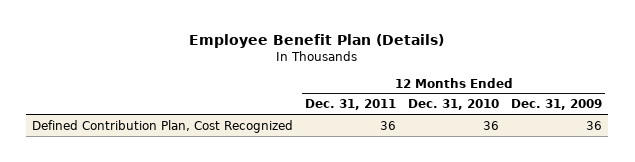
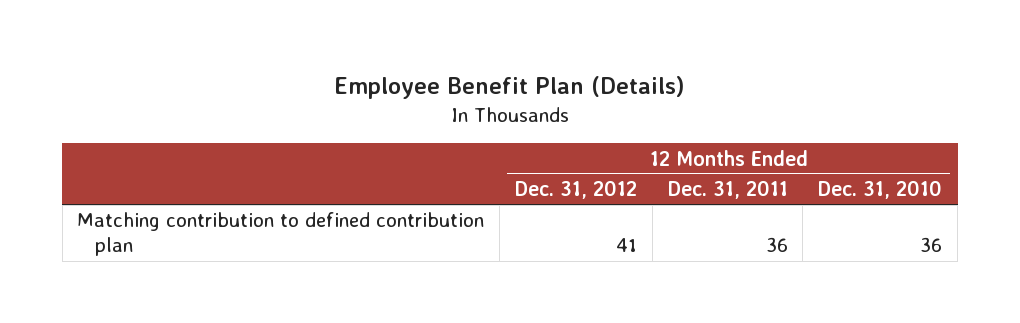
[511,99,603,111] Dec. 31, 2009 -> none
none -> [515,180,638,200] Dec. 31, 2012
[32,119,294,133] Defined Contribution Plan, Cost Recognized -> [77,212,485,257] Matching contribution to defined contribution plan

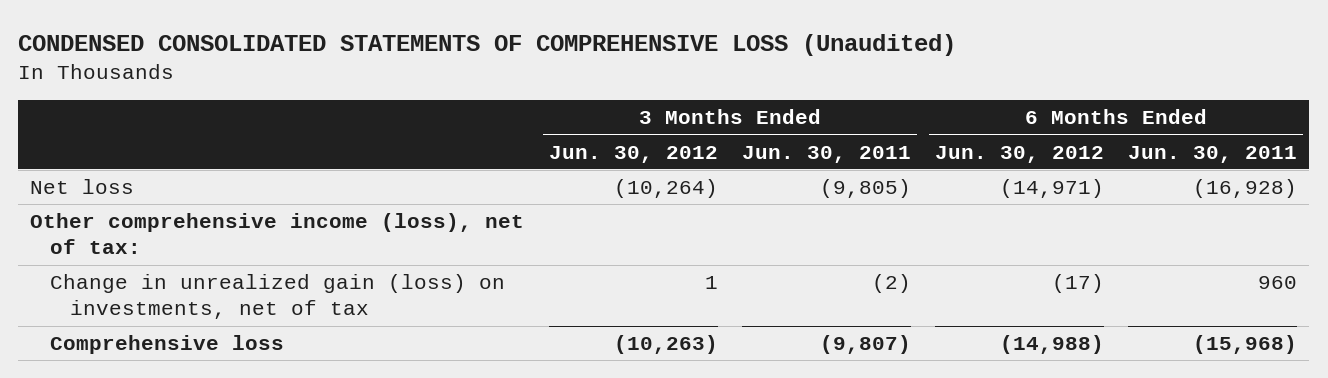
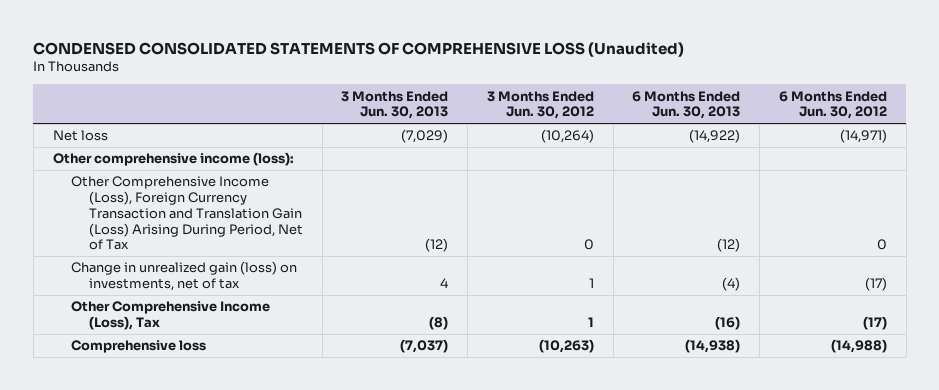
[741,145,911,163] Jun. 30, 2011 -> none
[1128,145,1298,163] Jun. 30, 2011 -> none
none -> [341,90,449,120] 3 Months Ended Jun. 30, 2013
none -> [632,90,741,120] 6 Months Ended Jun. 30, 2013
[30,213,525,255] Other comprehensive income (loss), net of tax: -> [52,152,294,167] Other comprehensive income (loss):
none -> [70,176,303,251] Other Comprehensive Income (Loss), Foreign Currency Transaction and Translation Gain (Loss) Arising During Period, Net of Tax
none -> [70,301,270,331] Other Comprehensive Income (Loss), Tax

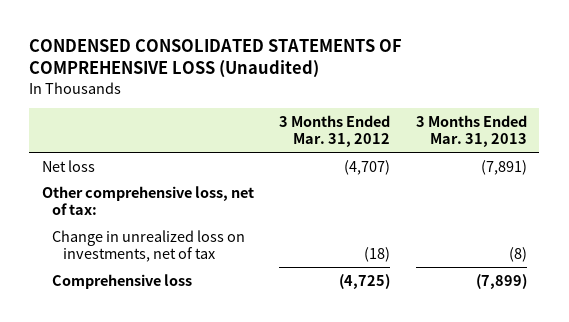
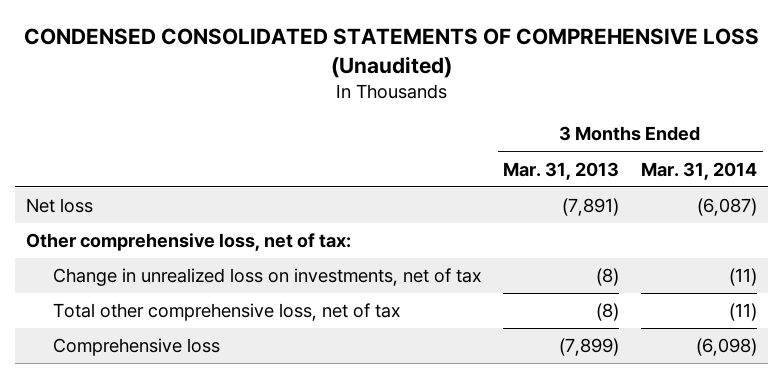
[279,114,391,148] 3 Months Ended Mar. 31, 2012 -> none
none -> [641,161,758,180] Mar. 31, 2014
none -> [53,303,401,322] Total other comprehensive loss, net of tax

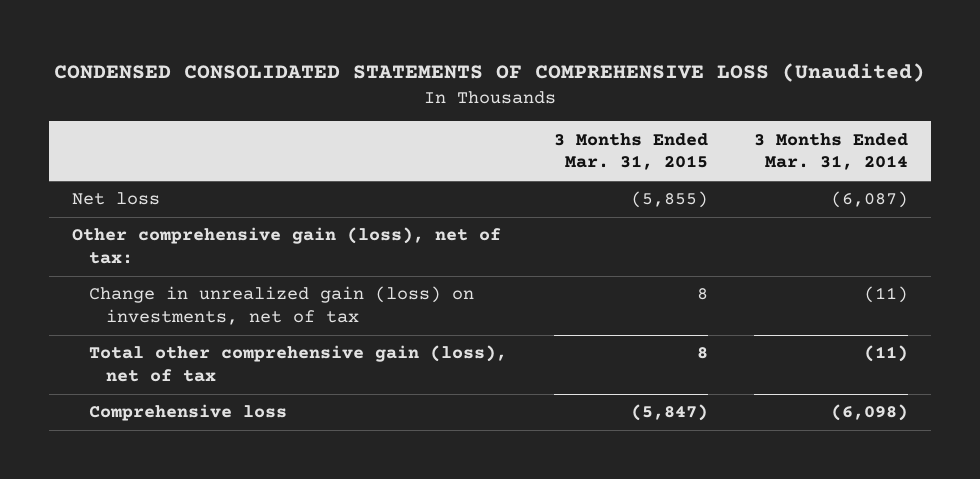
[503,161,620,180] Mar. 31, 2013 -> none
none -> [553,132,708,171] 3 Months Ended Mar. 31, 2015
[26,233,352,252] Other comprehensive loss, net of tax: -> [72,227,502,264] Other comprehensive gain (loss), net of tax:
[53,268,482,287] Change in unrealized loss on investments, net of tax -> [89,286,475,325] Change in unrealized gain (loss) on investments, net of tax
[53,303,401,322] Total other comprehensive loss, net of tax -> [89,345,508,382] Total other comprehensive gain (loss), net of tax

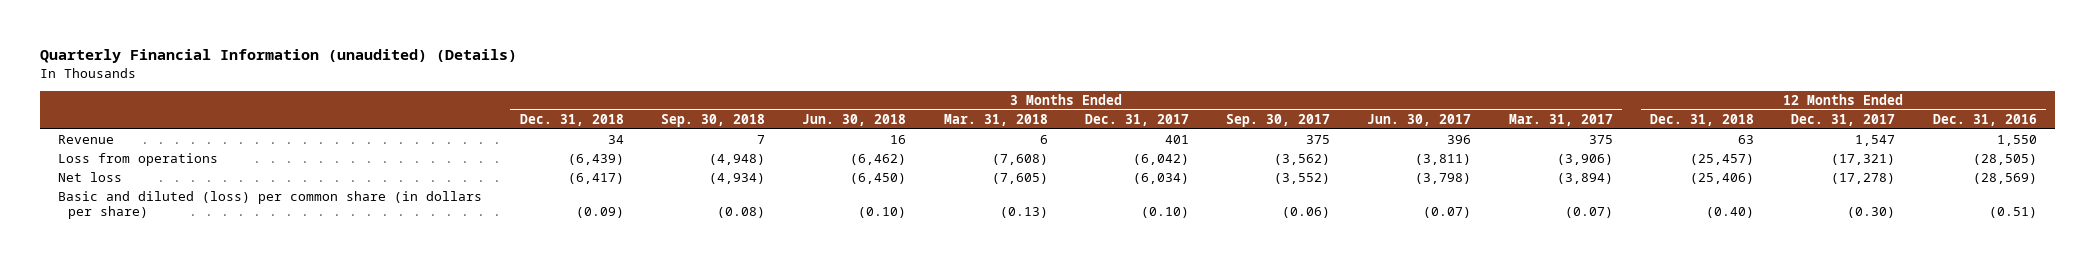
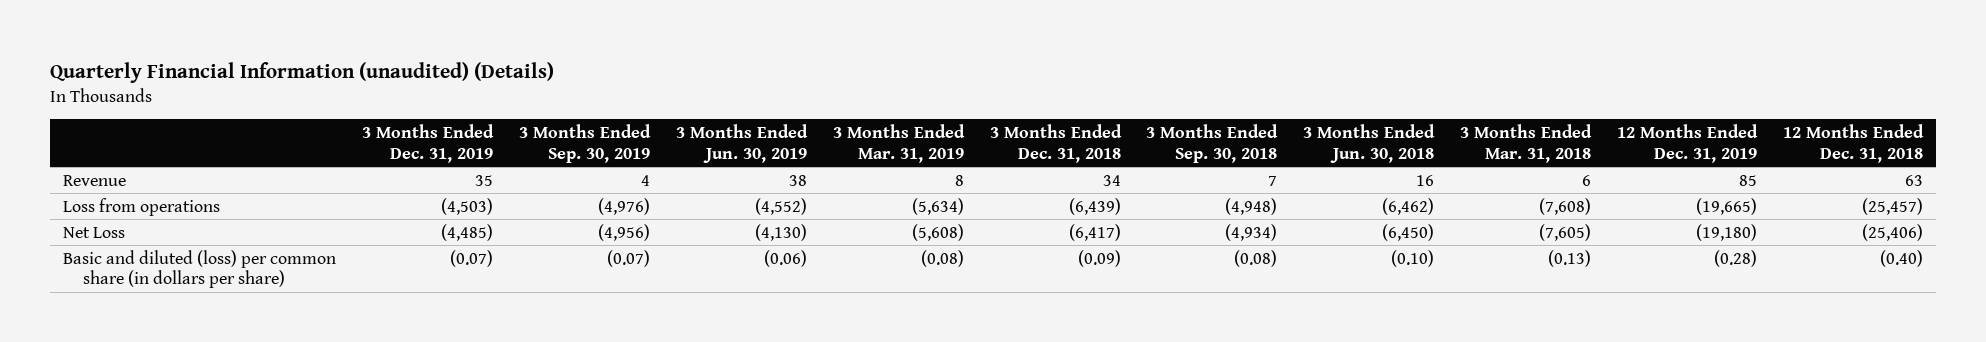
[1084,114,1189,127] Dec. 31, 2017 -> none
[1226,114,1331,128] Sep. 30, 2017 -> none
[1367,114,1472,127] Jun. 30, 2017 -> none
[1508,114,1613,127] Mar. 31, 2017 -> none
[1791,114,1896,127] Dec. 31, 2017 -> none
[1932,114,2037,127] Dec. 31, 2016 -> none
none -> [362,123,495,163] 3 Months Ended Dec. 31, 2019
none -> [518,123,651,163] 3 Months Ended Sep. 30, 2019
none -> [675,123,808,163] 3 Months Ended Jun. 30, 2019
none -> [832,123,965,163] 3 Months Ended Mar. 31, 2019
none -> [1617,123,1759,163] 12 Months Ended Dec. 31, 2019
[58,172,123,183] Net loss -> [63,226,126,238] Net Loss

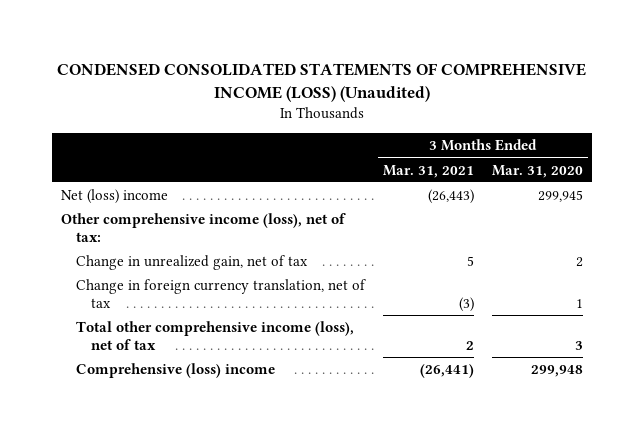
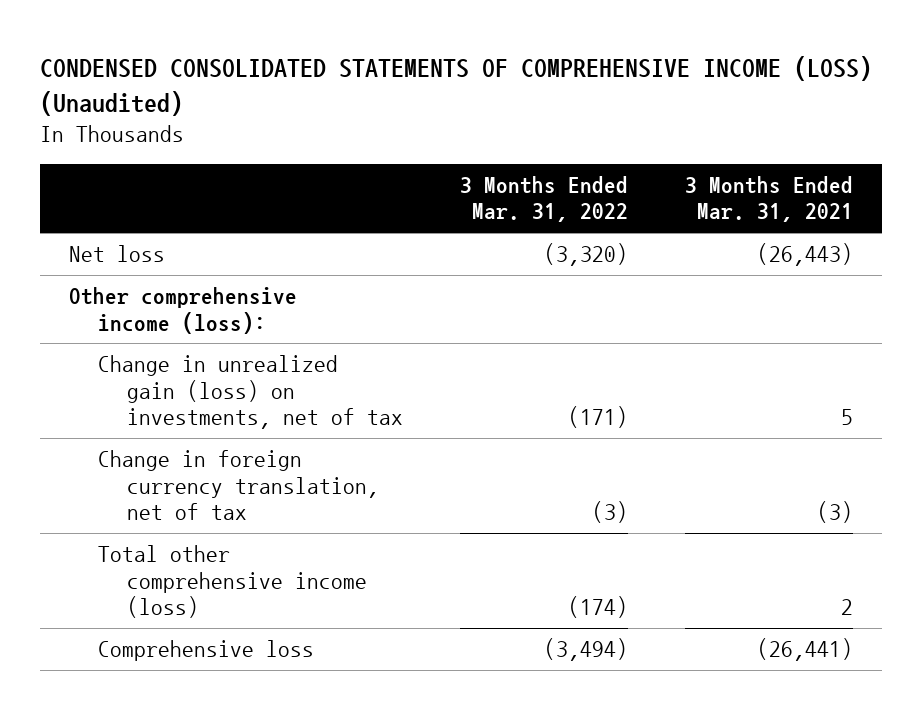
[492,164,584,178] Mar. 31, 2020 -> none
none -> [460,176,629,223] 3 Months Ended Mar. 31, 2022
[60,189,168,205] Net (loss) income -> [69,245,166,263] Net loss
[60,213,346,242] Other comprehensive income (loss), net of tax: -> [69,287,298,334] Other comprehensive income (loss):
[75,255,308,271] Change in unrealized gain, net of tax -> [97,355,403,429] Change in unrealized gain (loss) on investments, net of tax
[75,321,354,350] Total other comprehensive income (loss), net of tax -> [97,545,367,618] Total other comprehensive income (loss)
[75,363,275,379] Comprehensive (loss) income -> [97,640,314,662] Comprehensive loss

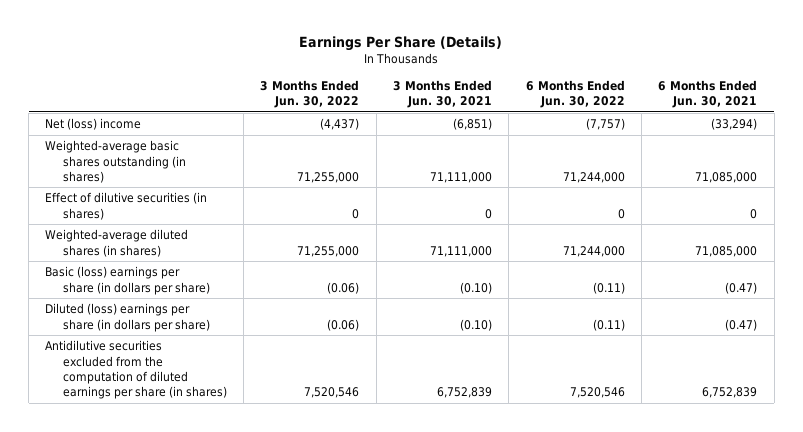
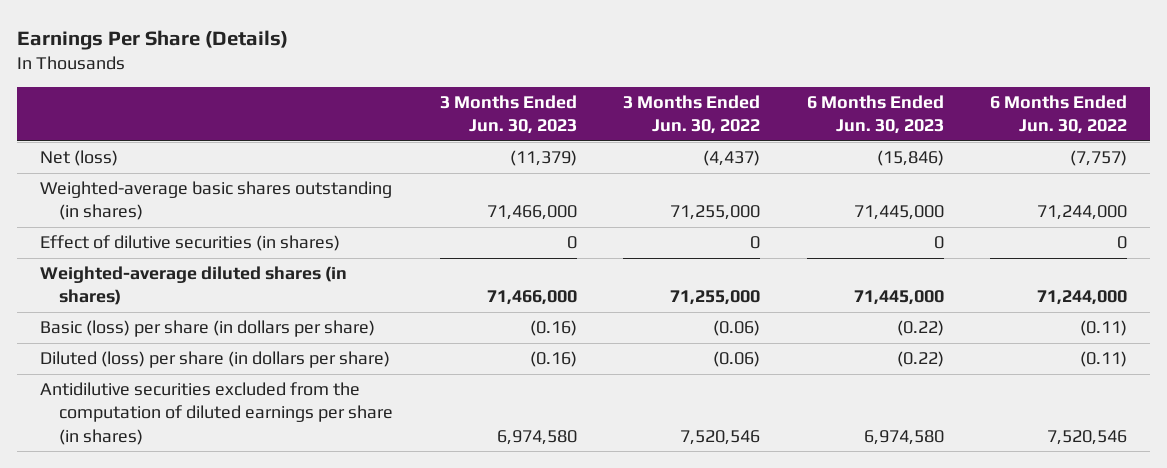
[393,79,493,108] 3 Months Ended Jun. 30, 2021 -> none
[658,79,758,108] 6 Months Ended Jun. 30, 2021 -> none
none -> [439,95,577,135] 3 Months Ended Jun. 30, 2023
none -> [806,95,944,135] 6 Months Ended Jun. 30, 2023
[45,118,142,131] Net (loss) income -> [39,150,118,167] Net (loss)
[45,266,210,295] Basic (loss) earnings per share (in dollars per share) -> [39,320,375,338] Basic (loss) per share (in dollars per share)
[45,303,210,332] Diluted (loss) earnings per share (in dollars per share) -> [39,351,390,369] Diluted (loss) per share (in dollars per share)

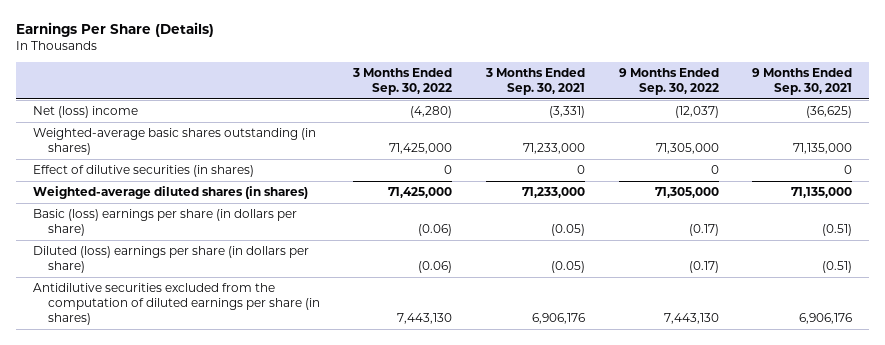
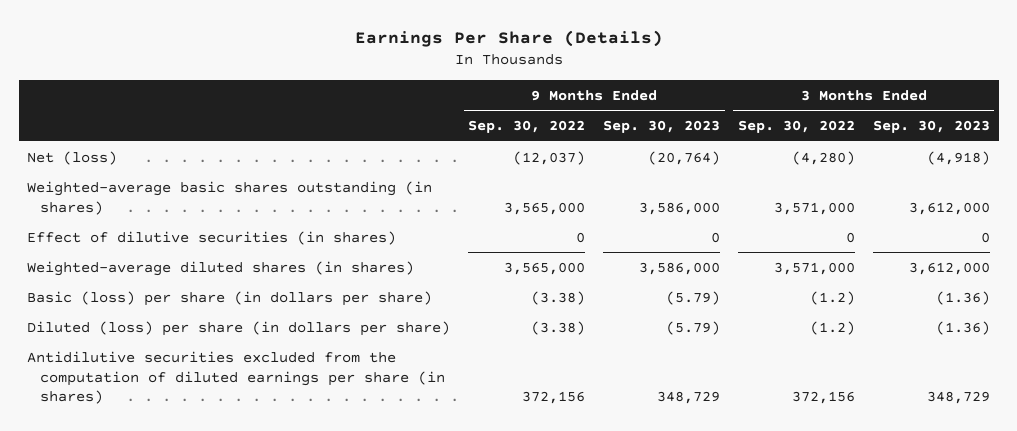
[485,68,586,96] 3 Months Ended Sep. 30, 2021 -> none
[752,68,853,96] 9 Months Ended Sep. 30, 2021 -> none
none -> [603,119,721,133] Sep. 30, 2023
none -> [872,119,990,133] Sep. 30, 2023
[32,106,138,119] Net (loss) income -> [27,150,118,165] Net (loss)
[389,142,453,154] 71,425,000 -> [773,201,855,215] 3,571,000
[655,142,719,154] 71,305,000 -> [504,201,586,215] 3,565,000
[388,187,453,199] 71,425,000 -> [773,261,855,275] 3,571,000
[654,187,719,199] 71,305,000 -> [504,261,586,275] 3,565,000
[32,209,297,236] Basic (loss) earnings per share (in dollars per share) -> [27,290,433,306] Basic (loss) per share (in dollars per share)
[418,223,453,236] (0.06) -> [809,290,855,305] (1.2)
[688,223,719,236] (0.17) -> [531,290,586,305] (3.38)
[32,246,309,273] Diluted (loss) earnings per share (in dollars per share) -> [27,320,451,336] Diluted (loss) per share (in dollars per share)
[418,260,453,273] (0.06) -> [809,320,855,335] (1.2)
[688,260,719,273] (0.17) -> [531,320,586,335] (3.38)
[397,312,453,324] 7,443,130 -> [791,391,855,405] 372,156
[663,312,719,324] 7,443,130 -> [522,391,586,405] 372,156

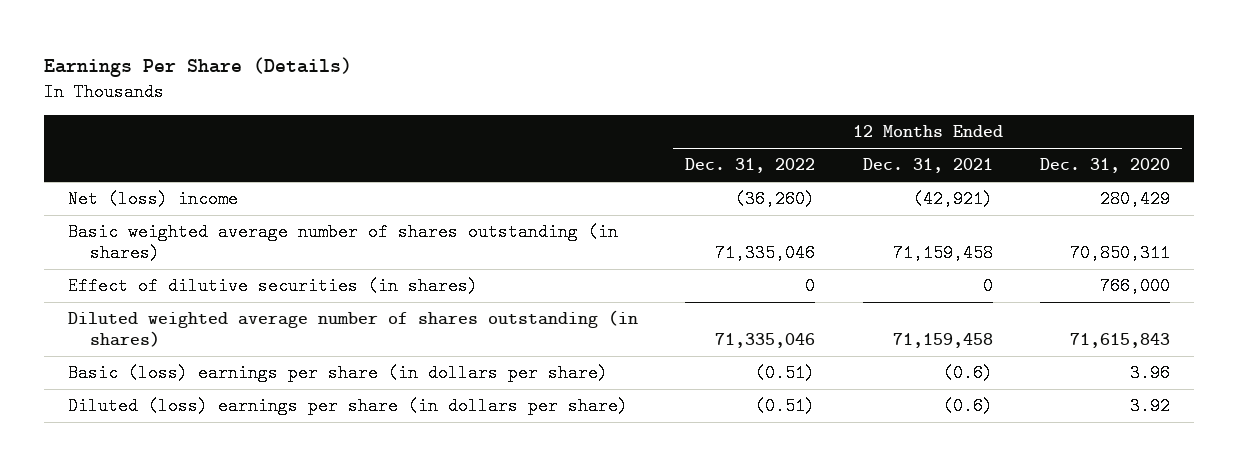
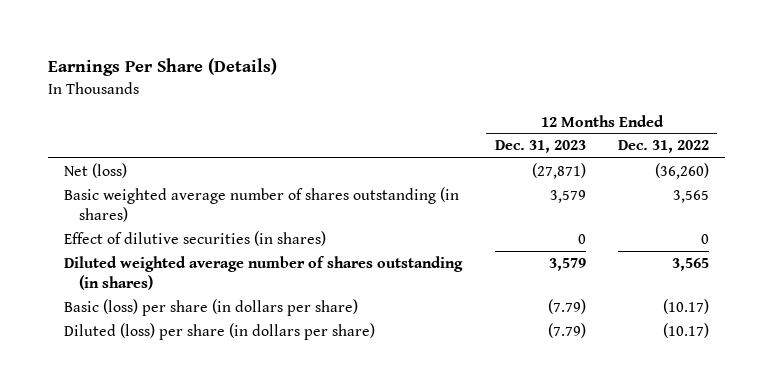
[862,158,993,174] Dec. 31, 2021 -> none
[1039,158,1170,174] Dec. 31, 2020 -> none
none -> [494,140,586,154] Dec. 31, 2023
[67,190,238,209] Net (loss) income -> [64,162,128,178] Net (loss)
[715,244,816,263] 71,335,046 -> [673,189,710,203] 3,565
[715,333,816,349] 71,335,046 -> [672,257,710,271] 3,565
[67,364,608,383] Basic (loss) earnings per share (in dollars per share) -> [64,298,359,316] Basic (loss) per share (in dollars per share)
[755,364,816,383] (0.51) -> [663,298,710,314] (10.17)
[67,397,628,416] Diluted (loss) earnings per share (in dollars per share) -> [64,322,376,340] Diluted (loss) per share (in dollars per share)
[755,397,816,416] (0.51) -> [663,322,710,338] (10.17)

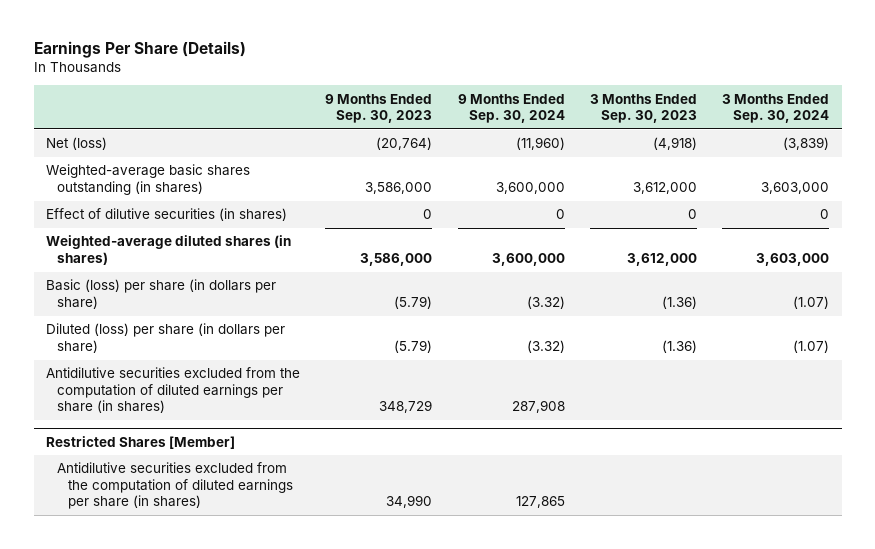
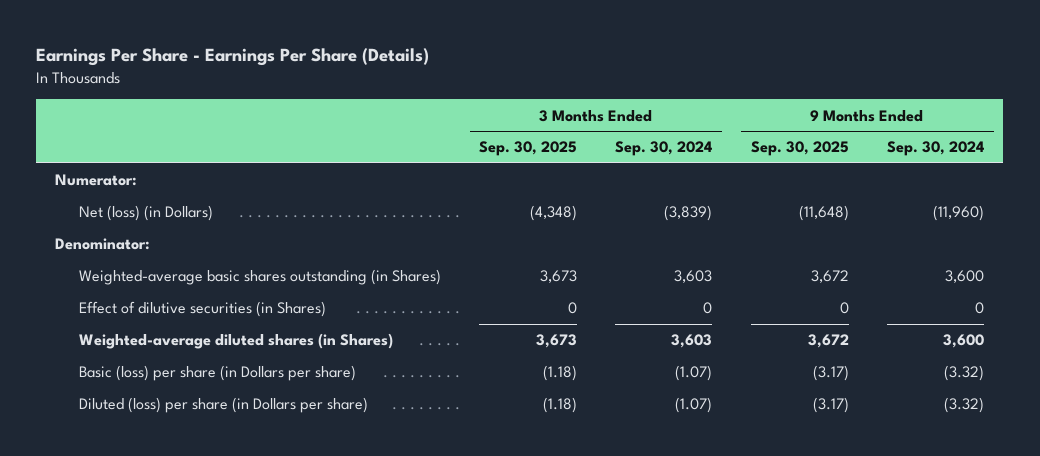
[33,41,246,59] Earnings Per Share (Details) -> [36,48,430,67] Earnings Per Share - Earnings Per Share (Details)
[325,93,433,124] 9 Months Ended Sep. 30, 2023 -> none
[589,93,697,124] 3 Months Ended Sep. 30, 2023 -> none
none -> [479,141,578,157] Sep. 30, 2025
none -> [750,141,849,157] Sep. 30, 2025
[46,367,301,414] Antidilutive securities excluded from the computation of diluted earnings per share (in shares) -> none
[46,435,236,449] Restricted Shares [Member] -> none
[57,462,293,510] Antidilutive securities excluded from the computation of diluted earnings per share (in shares) -> none
none -> [55,174,138,187] Numerator:
[46,137,108,151] Net (loss) -> [78,205,213,222] Net (loss) (in Dollars)
none -> [55,238,151,251] Denominator:
[46,164,251,195] Weighted-average basic shares outstanding (in shares) -> [78,269,441,286] Weighted-average basic shares outstanding (in Shares)
[495,181,565,194] 3,600,000 -> [945,270,985,284] 3,600
[761,181,830,194] 3,603,000 -> [674,270,713,284] 3,603
[46,208,288,222] Effect of dilutive securities (in shares) -> [78,301,326,318] Effect of dilutive securities (in Shares)
[46,235,292,265] Weighted-average diluted shares (in shares) -> [78,333,393,350] Weighted-average diluted shares (in Shares)
[491,252,565,266] 3,600,000 -> [943,334,985,349] 3,600
[756,252,830,266] 3,603,000 -> [671,334,713,349] 3,603
[46,279,277,309] Basic (loss) per share (in dollars per share) -> [78,365,356,382] Basic (loss) per share (in Dollars per share)
[46,323,286,353] Diluted (loss) per share (in dollars per share) -> [78,397,368,414] Diluted (loss) per share (in Dollars per share)

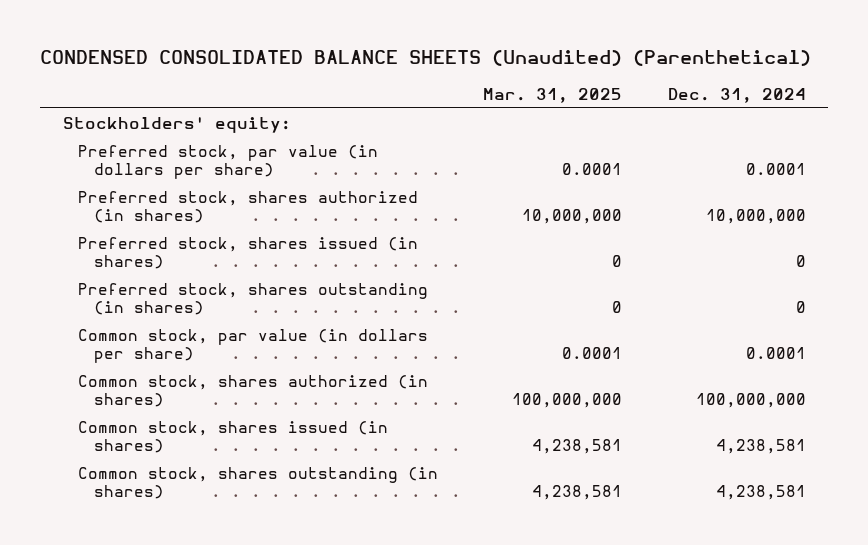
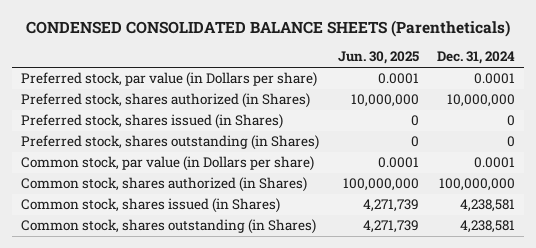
[39,50,811,67] CONDENSED CONSOLIDATED BALANCE SHEETS (Unaudited) (Parenthetical) -> [26,19,511,37] CONDENSED CONSOLIDATED BALANCE SHEETS (Parentheticals)
[483,87,623,103] Mar. 31, 2025 -> none
none -> [337,51,419,65] Jun. 30, 2025
[62,116,291,133] Stockholders' equity: -> none
[78,144,379,180] Preferred stock, par value (in dollars per share) -> [21,72,318,88] Preferred stock, par value (in Dollars per share)
[78,190,419,224] Preferred stock, shares authorized (in shares) -> [21,93,311,109] Preferred stock, shares authorized (in Shares)
[78,236,419,270] Preferred stock, shares issued (in shares) -> [21,114,284,130] Preferred stock, shares issued (in Shares)
[78,282,429,316] Preferred stock, shares outstanding (in shares) -> [21,135,320,151] Preferred stock, shares outstanding (in Shares)
[78,328,429,364] Common stock, par value (in dollars per share) -> [21,156,315,172] Common stock, par value (in Dollars per share)
[78,374,429,408] Common stock, shares authorized (in shares) -> [21,177,308,193] Common stock, shares authorized (in Shares)
[78,420,389,454] Common stock, shares issued (in shares) -> [21,198,281,214] Common stock, shares issued (in Shares)
[78,466,439,500] Common stock, shares outstanding (in shares) -> [21,219,317,235] Common stock, shares outstanding (in Shares)

